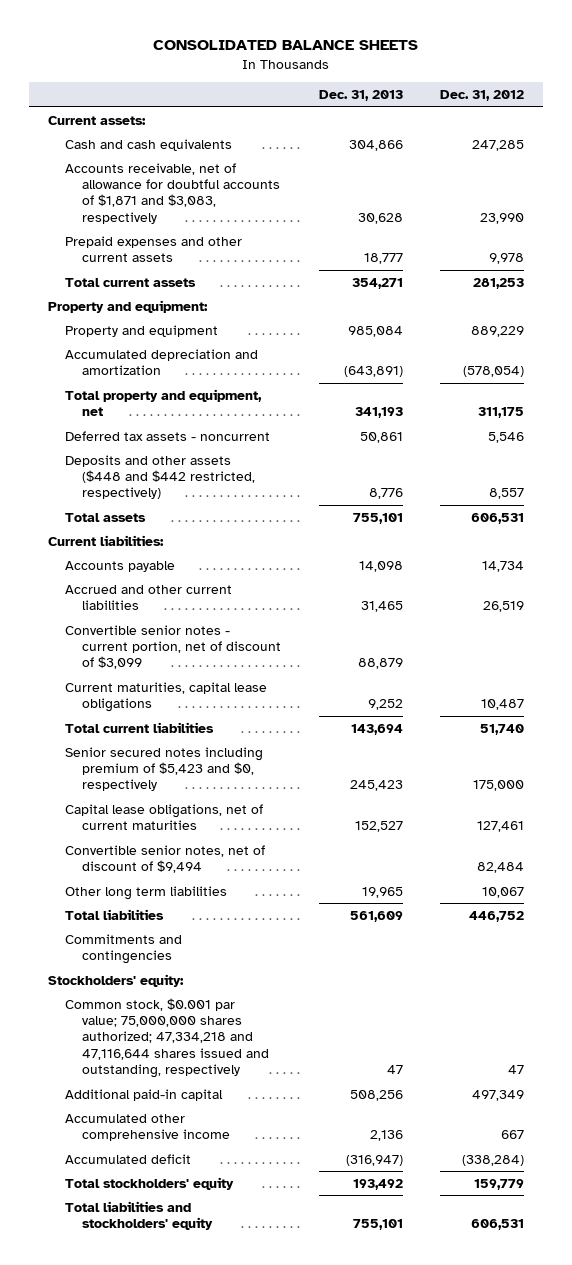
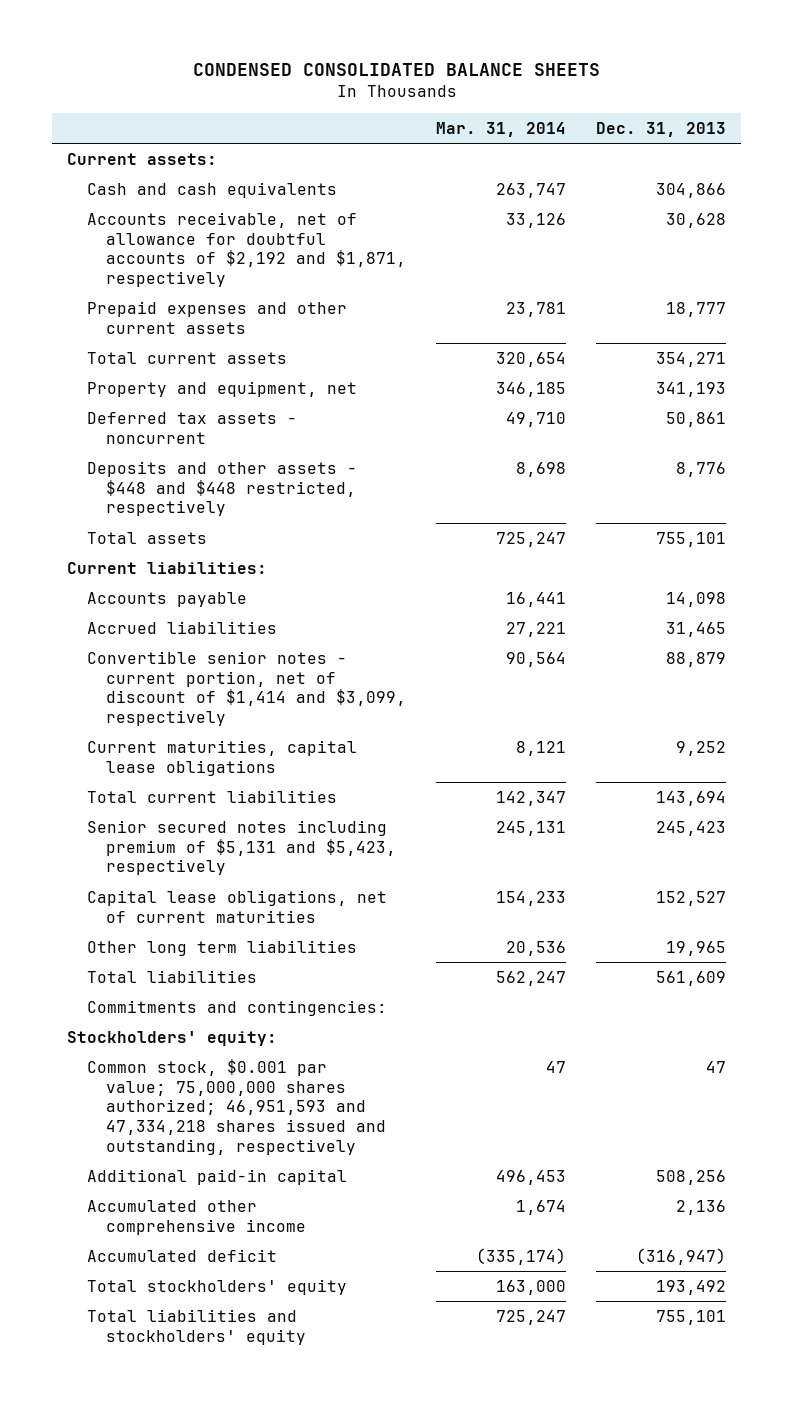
[153,40,419,51] CONSOLIDATED BALANCE SHEETS -> [192,63,600,77] CONDENSED CONSOLIDATED BALANCE SHEETS
[440,89,525,101] Dec. 31, 2012 -> none
none -> [436,121,567,137] Mar. 31, 2014
[65,162,281,224] Accounts receivable, net of allowance for doubtful accounts of $1,871 and $3,083, respectively -> [86,211,407,287] Accounts receivable, net of allowance for doubtful accounts of $2,192 and $1,871, respectively
[48,299,209,313] Property and equipment: -> none
[65,324,219,337] Property and equipment -> none
[65,348,259,376] Accumulated depreciation and amortization -> none
[65,388,263,417] Total property and equipment, net -> [86,380,357,397] Property and equipment, net
[65,454,256,500] Deposits and other assets ($448 and $442 restricted, respectively) -> [86,460,357,517] Deposits and other assets - $448 and $448 restricted, respectively
[65,584,233,611] Accrued and other current liabilities -> [86,620,277,634] Accrued liabilities
[65,624,282,670] Convertible senior notes - current portion, net of discount of $3,099 -> [86,650,407,726] Convertible senior notes - current portion, net of discount of $1,414 and $3,099, respectively
[65,746,264,792] Senior secured notes including premium of $5,423 and $0, respectively -> [86,819,397,876] Senior secured notes including premium of $5,131 and $5,423, respectively
[65,844,266,874] Convertible senior notes, net of discount of $9,494 -> none
[65,933,183,965] Commitments and contingencies -> [86,999,387,1016] Commitments and contingencies:
[65,997,270,1079] Common stock, $0.001 par value; 75,000,000 shares authorized; 47,334,218 and 47,116,644 shares issued and outstanding, respectively -> [86,1058,387,1155] Common stock, $0.001 par value; 75,000,000 shares authorized; 46,951,593 and 47,334,218 shares issued and outstanding, respectively

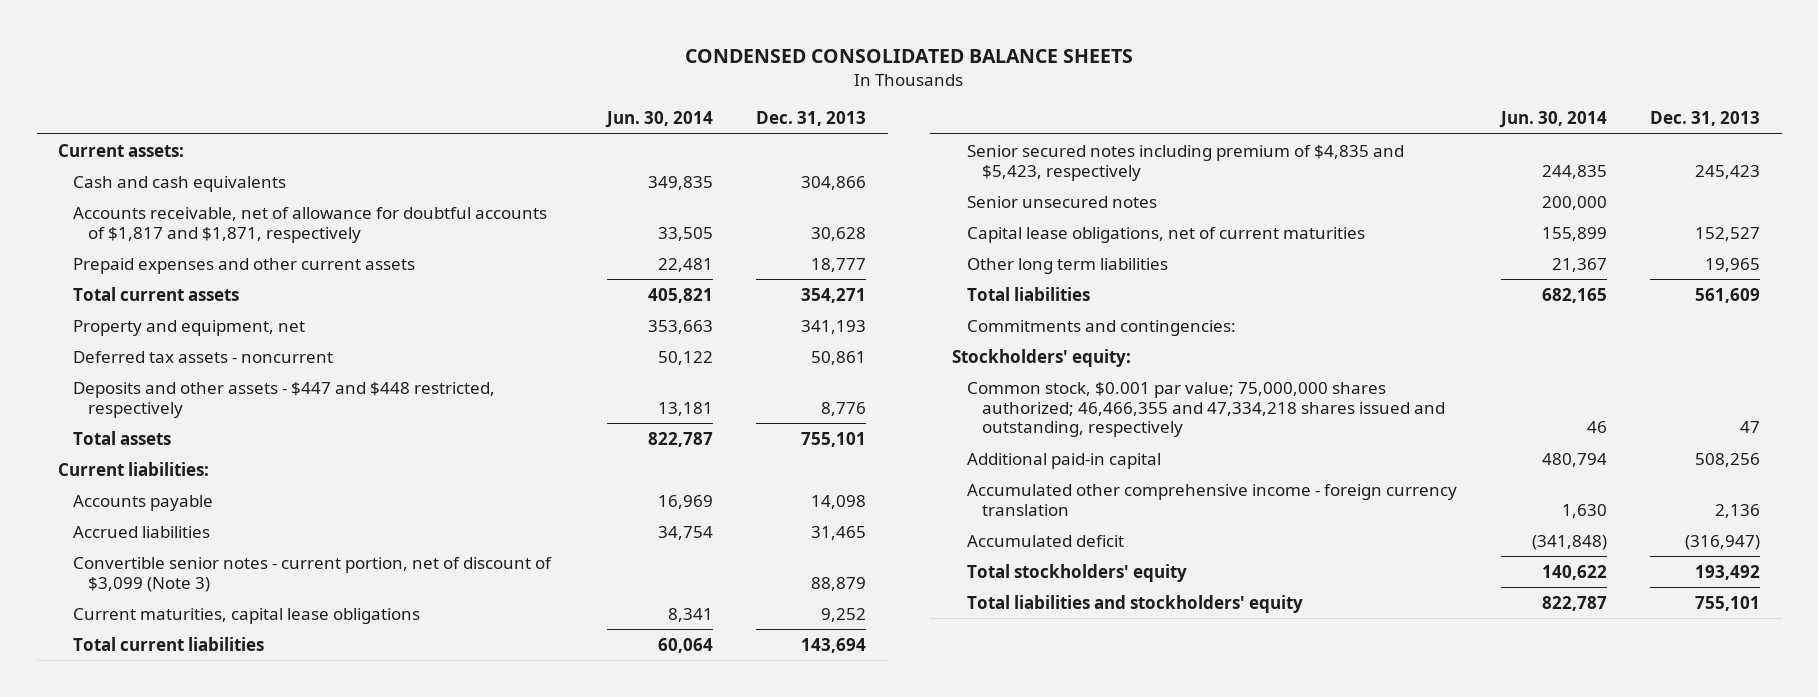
[436,121,567,137] Mar. 31, 2014 -> none
none -> [604,111,713,129] Jun. 30, 2014
[86,211,407,287] Accounts receivable, net of allowance for doubtful accounts of $2,192 and $1,871, respectively -> [73,206,548,243] Accounts receivable, net of allowance for doubtful accounts of $1,817 and $1,871, respectively
[86,460,357,517] Deposits and other assets - $448 and $448 restricted, respectively -> [73,381,496,418] Deposits and other assets - $447 and $448 restricted, respectively
[86,650,407,726] Convertible senior notes - current portion, net of discount of $1,414 and $3,099, respectively -> [73,556,553,592] Convertible senior notes - current portion, net of discount of $3,099 (Note 3)
[86,819,397,876] Senior secured notes including premium of $5,131 and $5,423, respectively -> [967,144,1405,181] Senior secured notes including premium of $4,835 and $5,423, respectively
none -> [967,195,1158,208] Senior unsecured notes
[86,1058,387,1155] Common stock, $0.001 par value; 75,000,000 shares authorized; 46,951,593 and 47,334,218 shares issued and outstanding, respectively -> [967,381,1446,438] Common stock, $0.001 par value; 75,000,000 shares authorized; 46,466,355 and 47,334,218 shares issued and outstanding, respectively
[86,1199,307,1235] Accumulated other comprehensive income -> [967,483,1458,516] Accumulated other comprehensive income - foreign currency translation

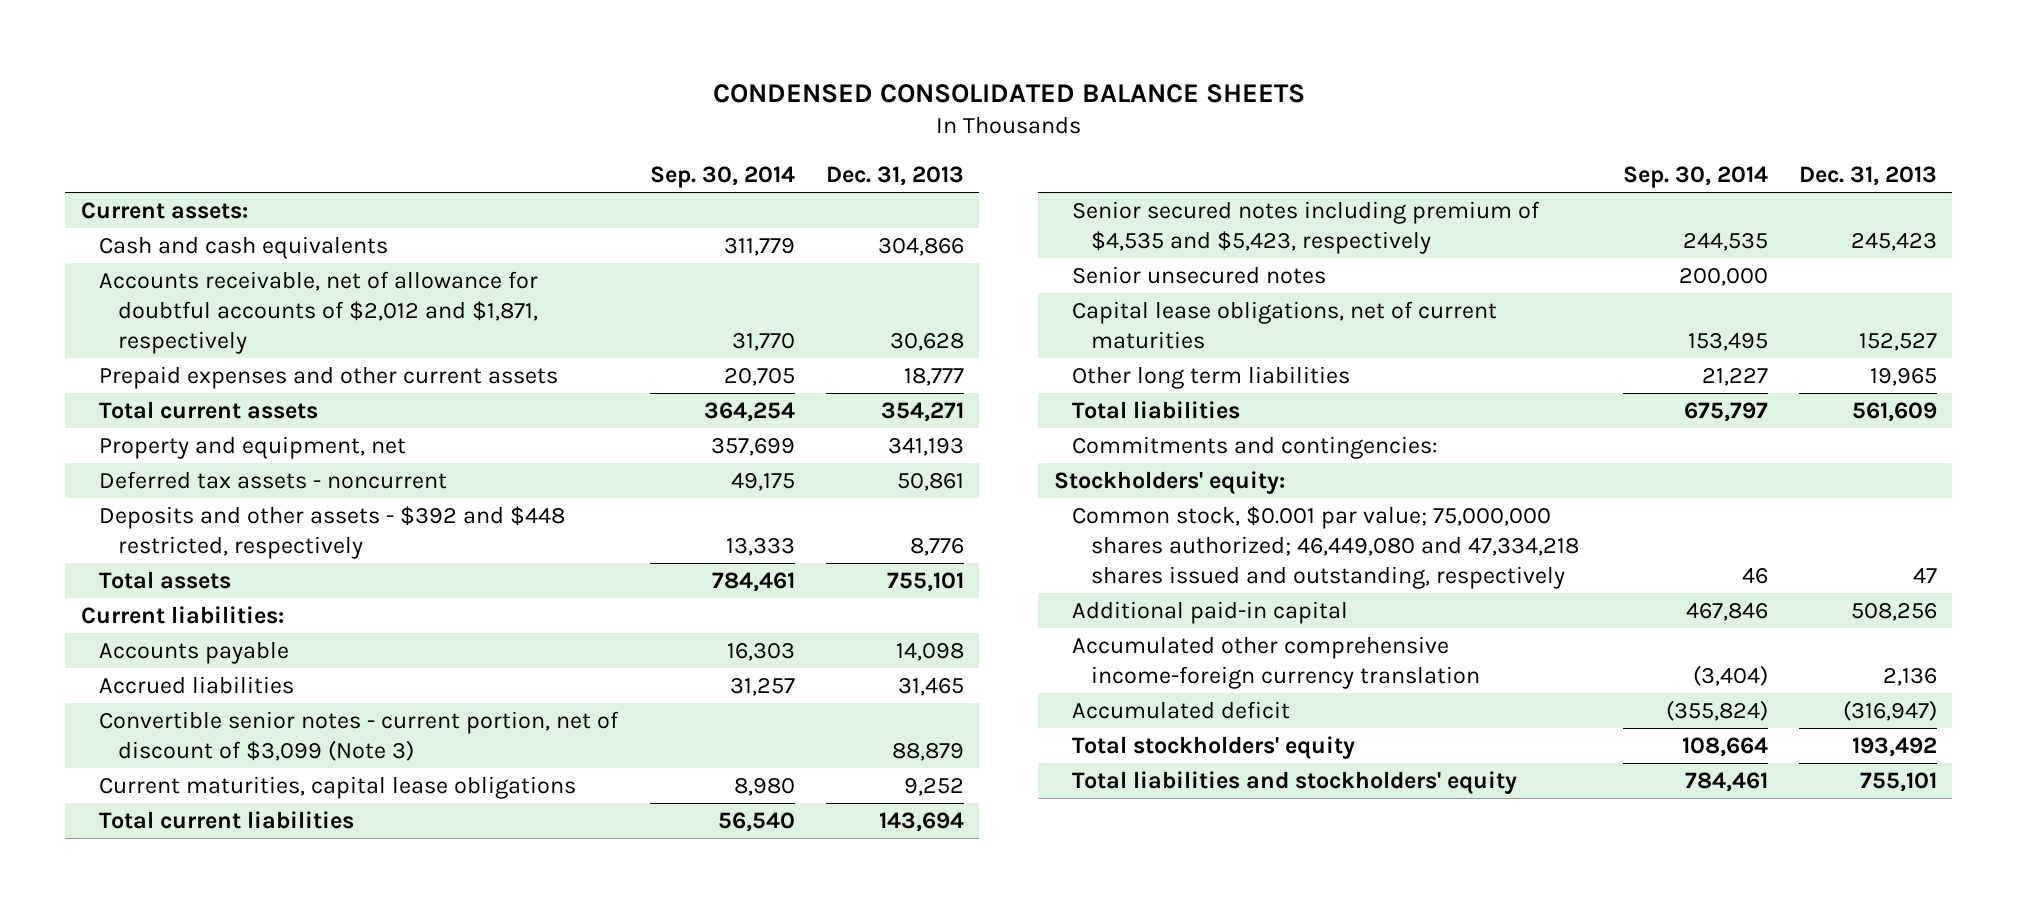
[604,111,713,129] Jun. 30, 2014 -> none
none -> [649,165,795,188] Sep. 30, 2014
[73,206,548,243] Accounts receivable, net of allowance for doubtful accounts of $1,817 and $1,871, respectively -> [99,271,539,354] Accounts receivable, net of allowance for doubtful accounts of $2,012 and $1,871, respectively
[73,381,496,418] Deposits and other assets - $447 and $448 restricted, respectively -> [99,506,566,559] Deposits and other assets - $392 and $448 restricted, respectively
[967,144,1405,181] Senior secured notes including premium of $4,835 and $5,423, respectively -> [1072,201,1541,254] Senior secured notes including premium of $4,535 and $5,423, respectively
[967,381,1446,438] Common stock, $0.001 par value; 75,000,000 shares authorized; 46,466,355 and 47,334,218 shares issued and outstanding, respectively -> [1072,506,1580,589] Common stock, $0.001 par value; 75,000,000 shares authorized; 46,449,080 and 47,334,218 shares issued and outstanding, respectively
[967,483,1458,516] Accumulated other comprehensive income - foreign currency translation -> [1072,636,1481,689] Accumulated other comprehensive income-foreign currency translation

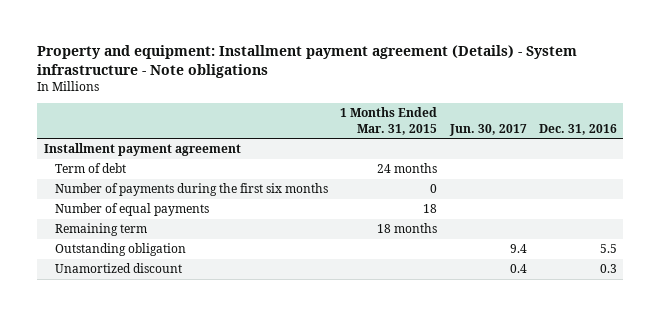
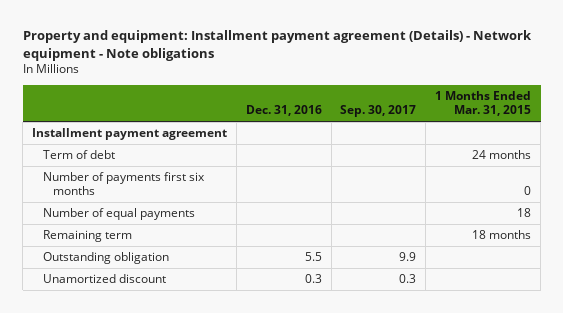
[37,45,578,78] Property and equipment: Installment payment agreement (Details) - System infrastructure - Note obligations -> [22,30,532,62] Property and equipment: Installment payment agreement (Details) - Network equipment - Note obligations
[448,123,527,136] Jun. 30, 2017 -> none
none -> [340,104,417,117] Sep. 30, 2017
[55,183,329,197] Number of payments during the first six months -> [42,172,205,195] Number of payments first six months

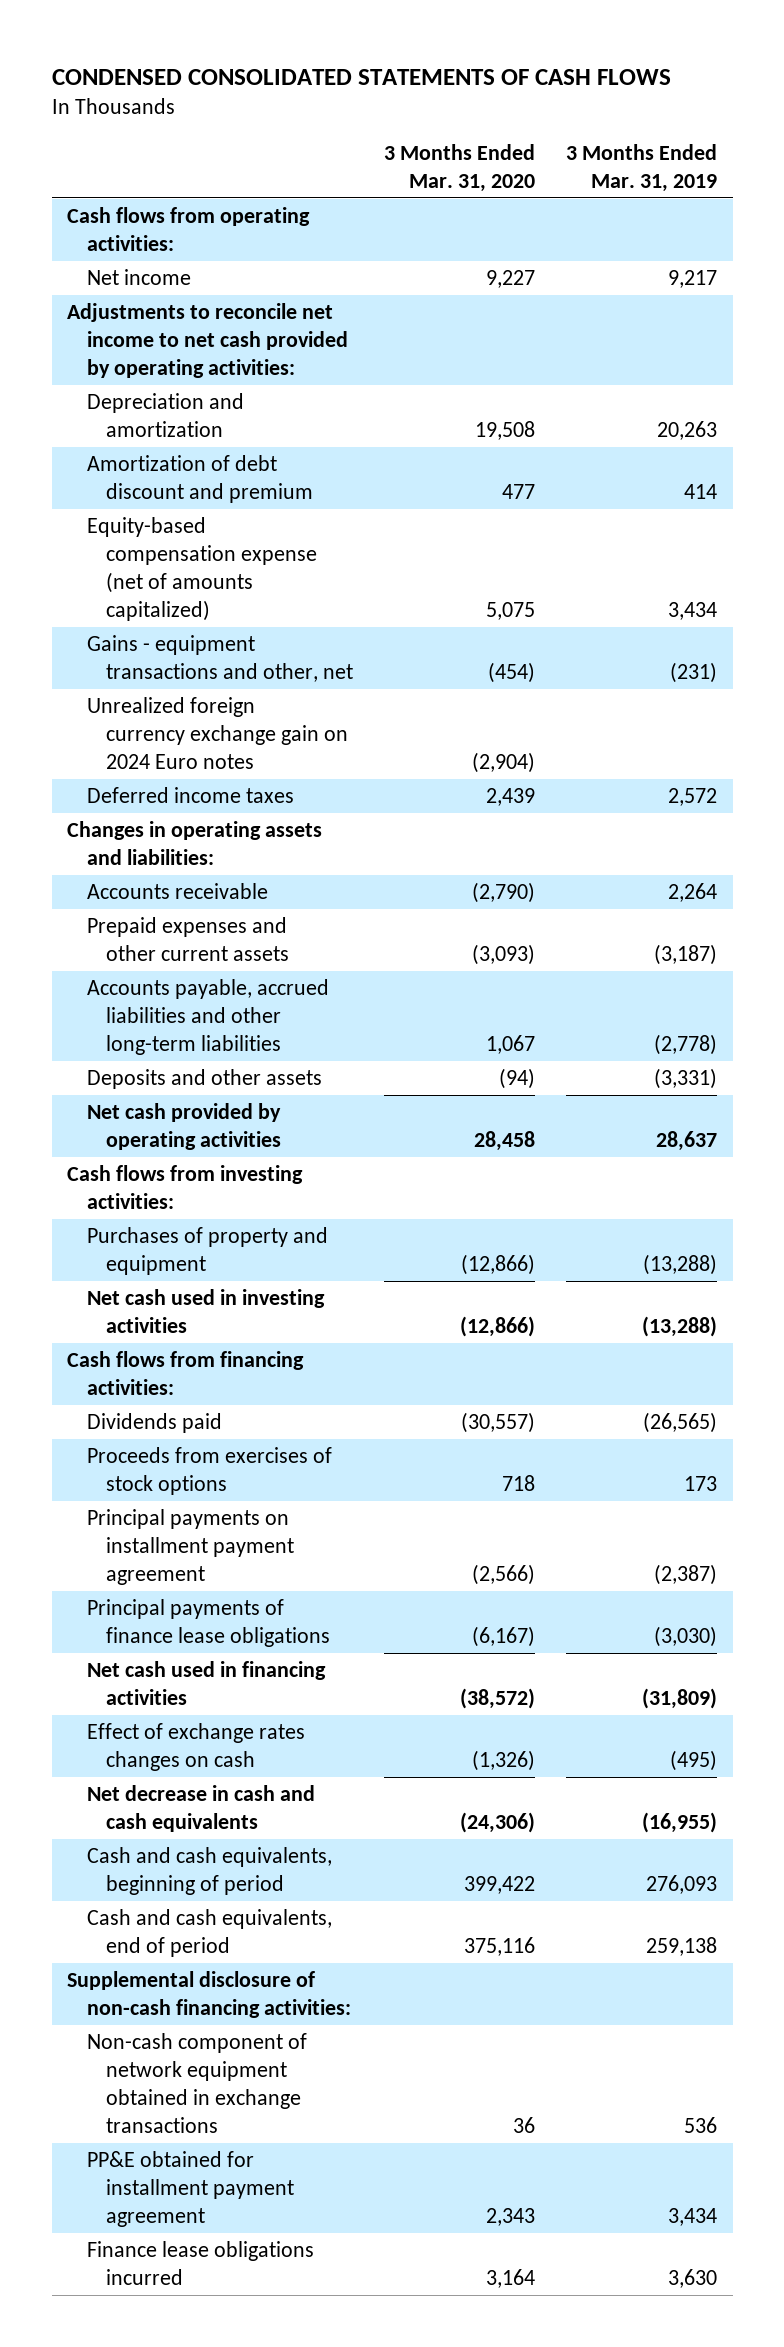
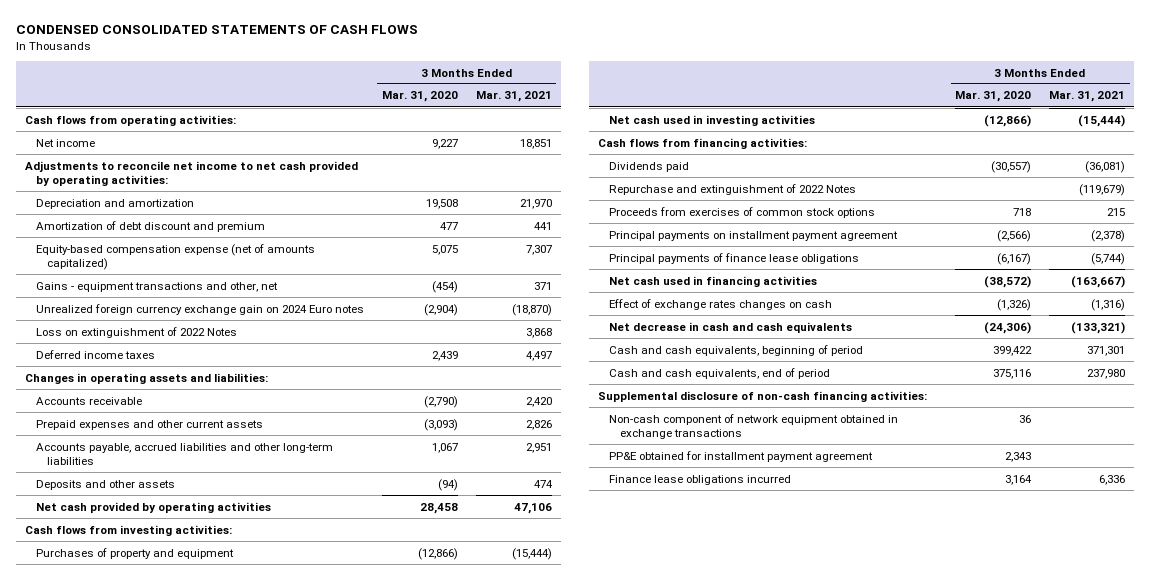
[566,143,718,192] 3 Months Ended Mar. 31, 2019 -> none
none -> [475,91,552,103] Mar. 31, 2021
none -> [35,326,237,338] Loss on extinguishment of 2022 Notes
none -> [609,183,857,195] Repurchase and extinguishment of 2022 Notes
[86,1447,332,1496] Proceeds from exercises of stock options -> [609,206,876,218] Proceeds from exercises of common stock options

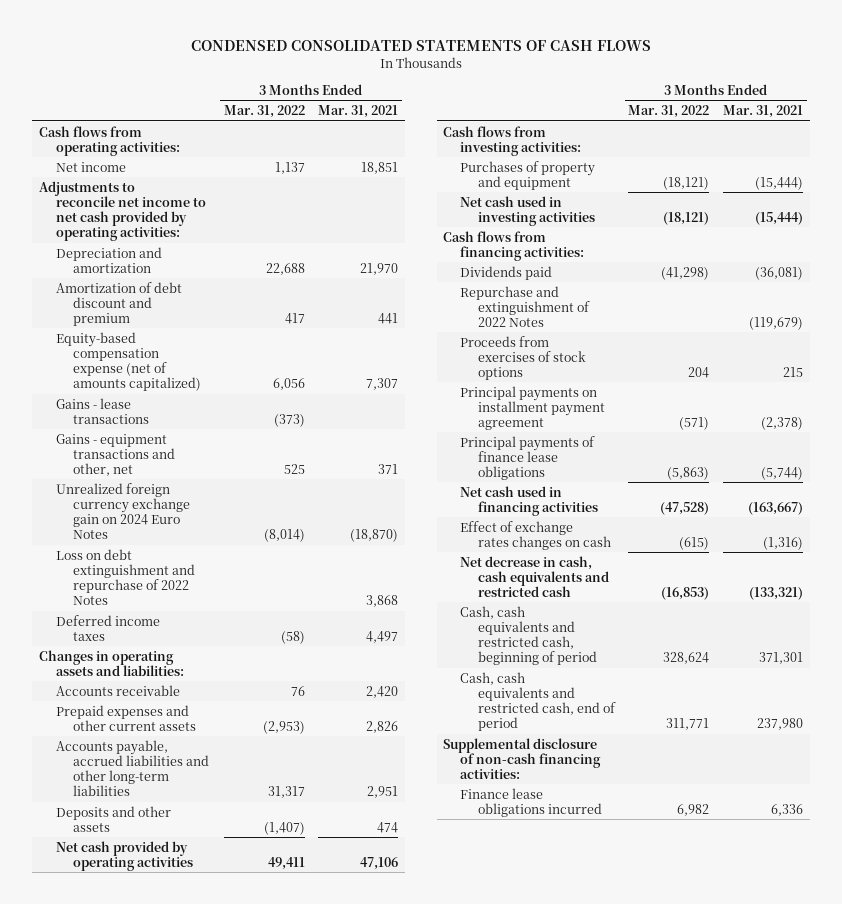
[381,91,458,103] Mar. 31, 2020 -> none
none -> [223,105,305,119] Mar. 31, 2022
none -> [55,397,149,424] Gains - lease transactions
[35,303,364,315] Unrealized foreign currency exchange gain on 2024 Euro notes -> [55,482,190,539] Unrealized foreign currency exchange gain on 2024 Euro Notes
[35,326,237,338] Loss on extinguishment of 2022 Notes -> [55,548,195,605] Loss on debt extinguishment and repurchase of 2022 Notes
[609,206,876,218] Proceeds from exercises of common stock options -> [460,335,586,380] Proceeds from exercises of stock options
[609,321,853,333] Net decrease in cash and cash equivalents -> [460,555,609,597] Net decrease in cash, cash equivalents and restricted cash
[609,344,864,356] Cash and cash equivalents, beginning of period -> [460,605,597,665] Cash, cash equivalents and restricted cash, beginning of period
[609,367,831,379] Cash and cash equivalents, end of period -> [460,671,616,731] Cash, cash equivalents and restricted cash, end of period
[609,413,899,439] Non-cash component of network equipment obtained in exchange transactions -> none
[609,450,874,462] PP&E obtained for installment payment agreement -> none

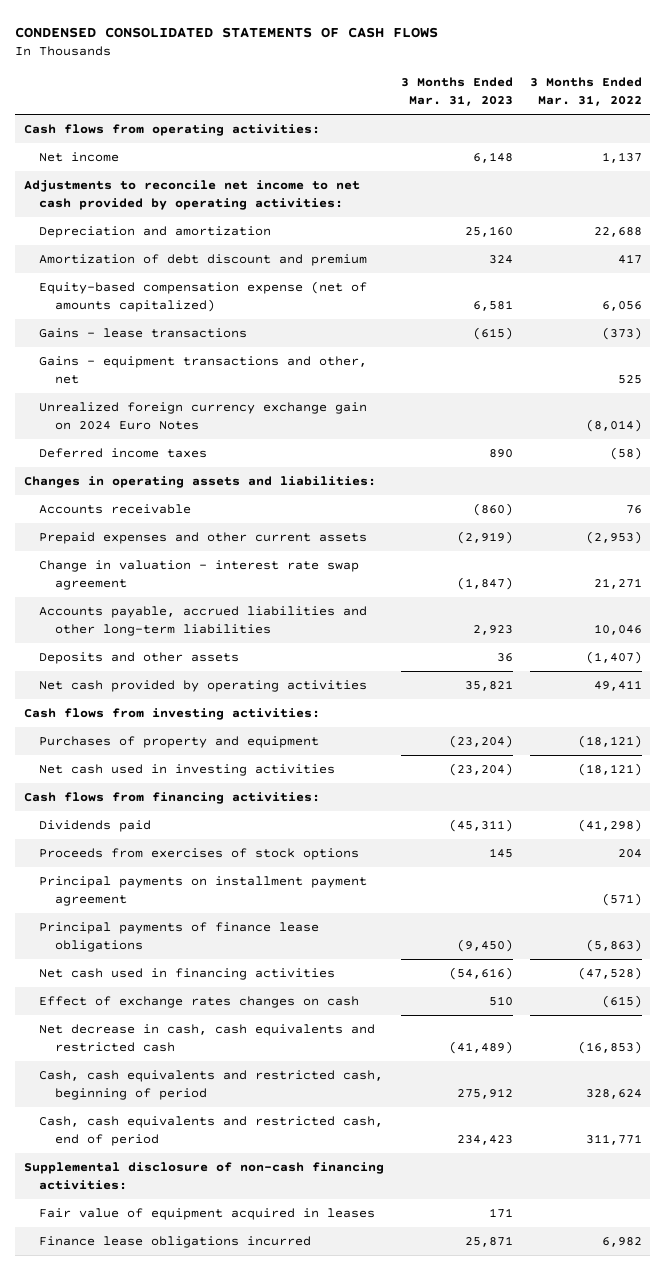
[318,105,399,119] Mar. 31, 2021 -> none
none -> [400,77,513,106] 3 Months Ended Mar. 31, 2023
[55,548,195,605] Loss on debt extinguishment and repurchase of 2022 Notes -> none
none -> [39,560,360,590] Change in valuation - interest rate swap agreement
[267,785,305,798] 31,317 -> [593,623,642,635] 10,046
[460,285,590,327] Repurchase and extinguishment of 2022 Notes -> none
none -> [39,1208,376,1221] Fair value of equipment acquired in leases

